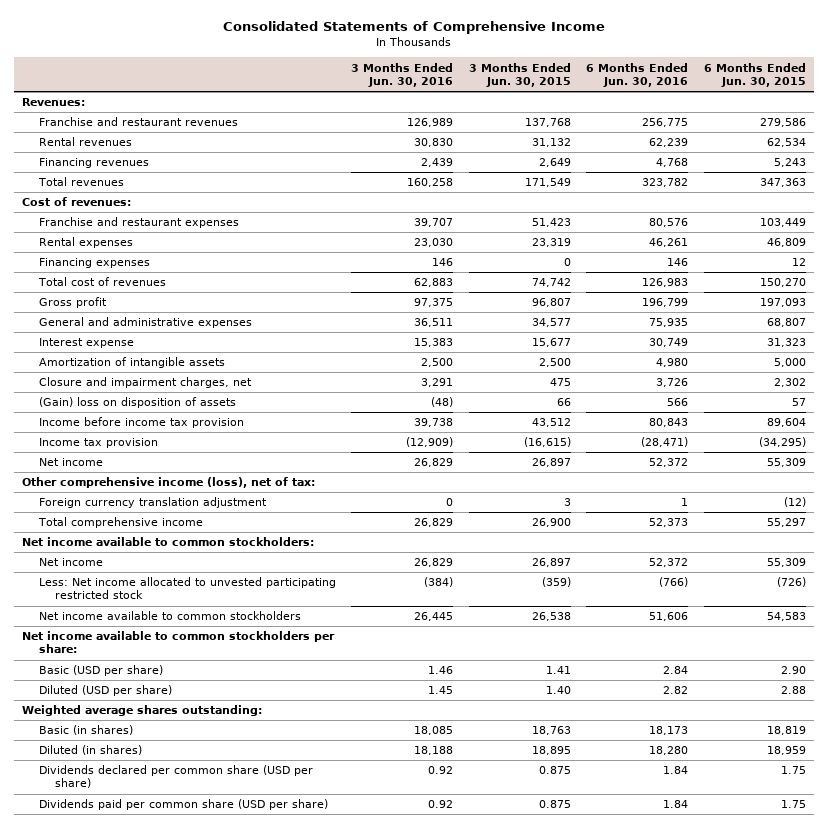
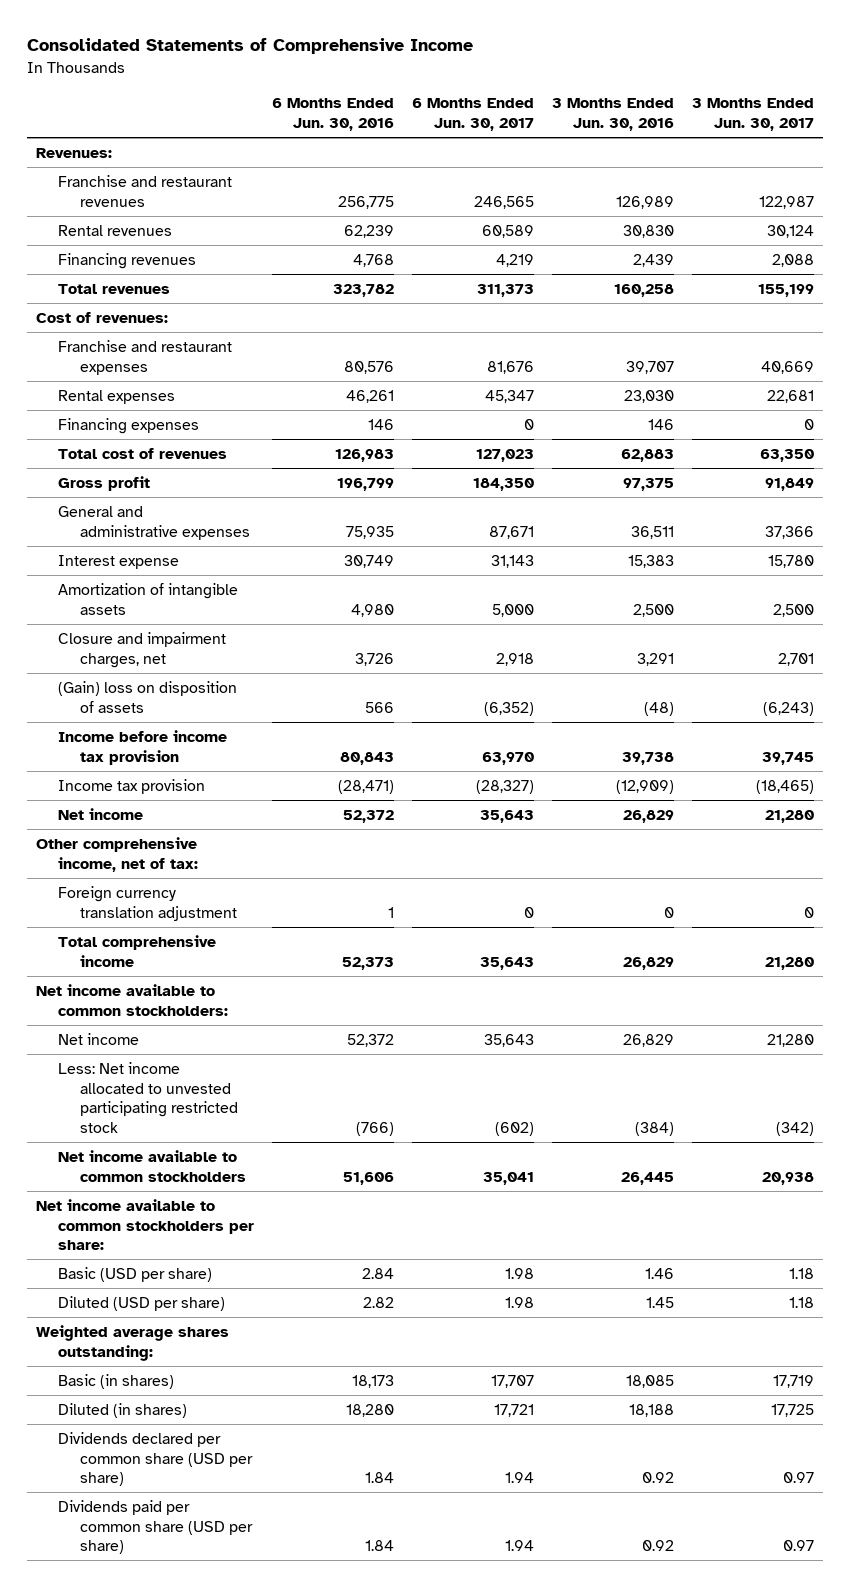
[468,62,571,87] 3 Months Ended Jun. 30, 2015 -> none
[704,62,807,87] 6 Months Ended Jun. 30, 2015 -> none
none -> [412,98,535,131] 6 Months Ended Jun. 30, 2017
none -> [692,98,815,131] 3 Months Ended Jun. 30, 2017
[21,477,315,489] Other comprehensive income (loss), net of tax: -> [36,836,199,872] Other comprehensive income, net of tax:

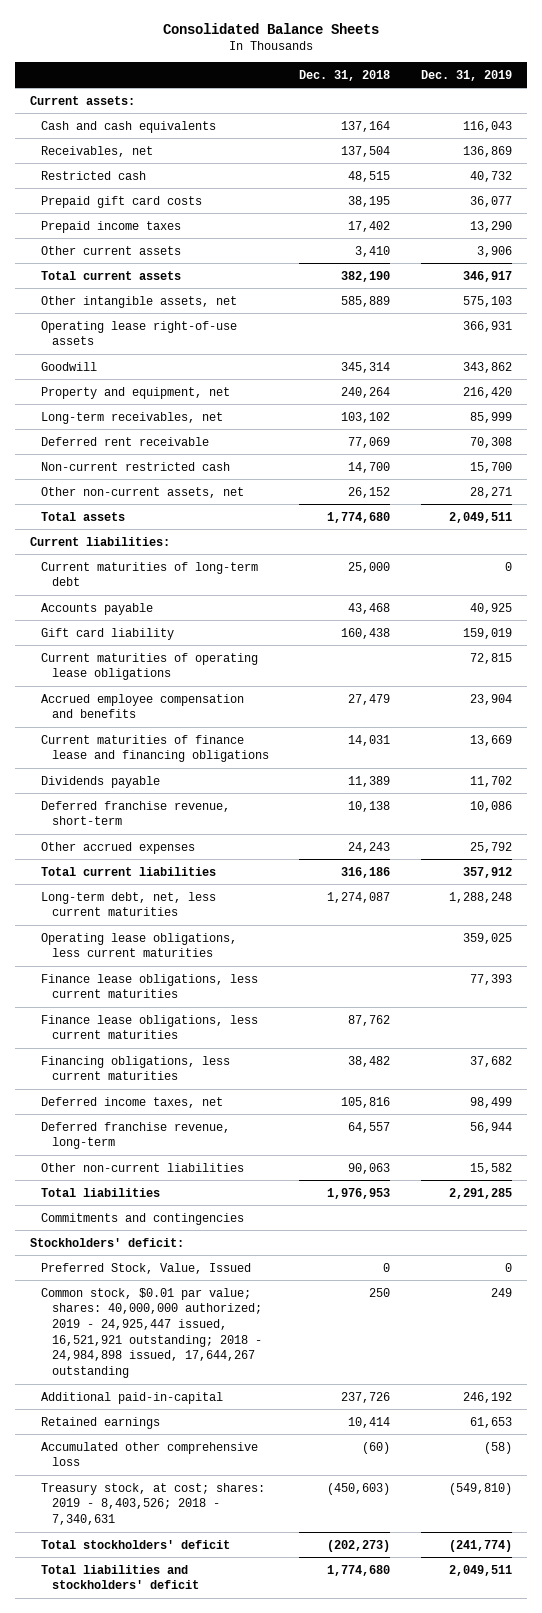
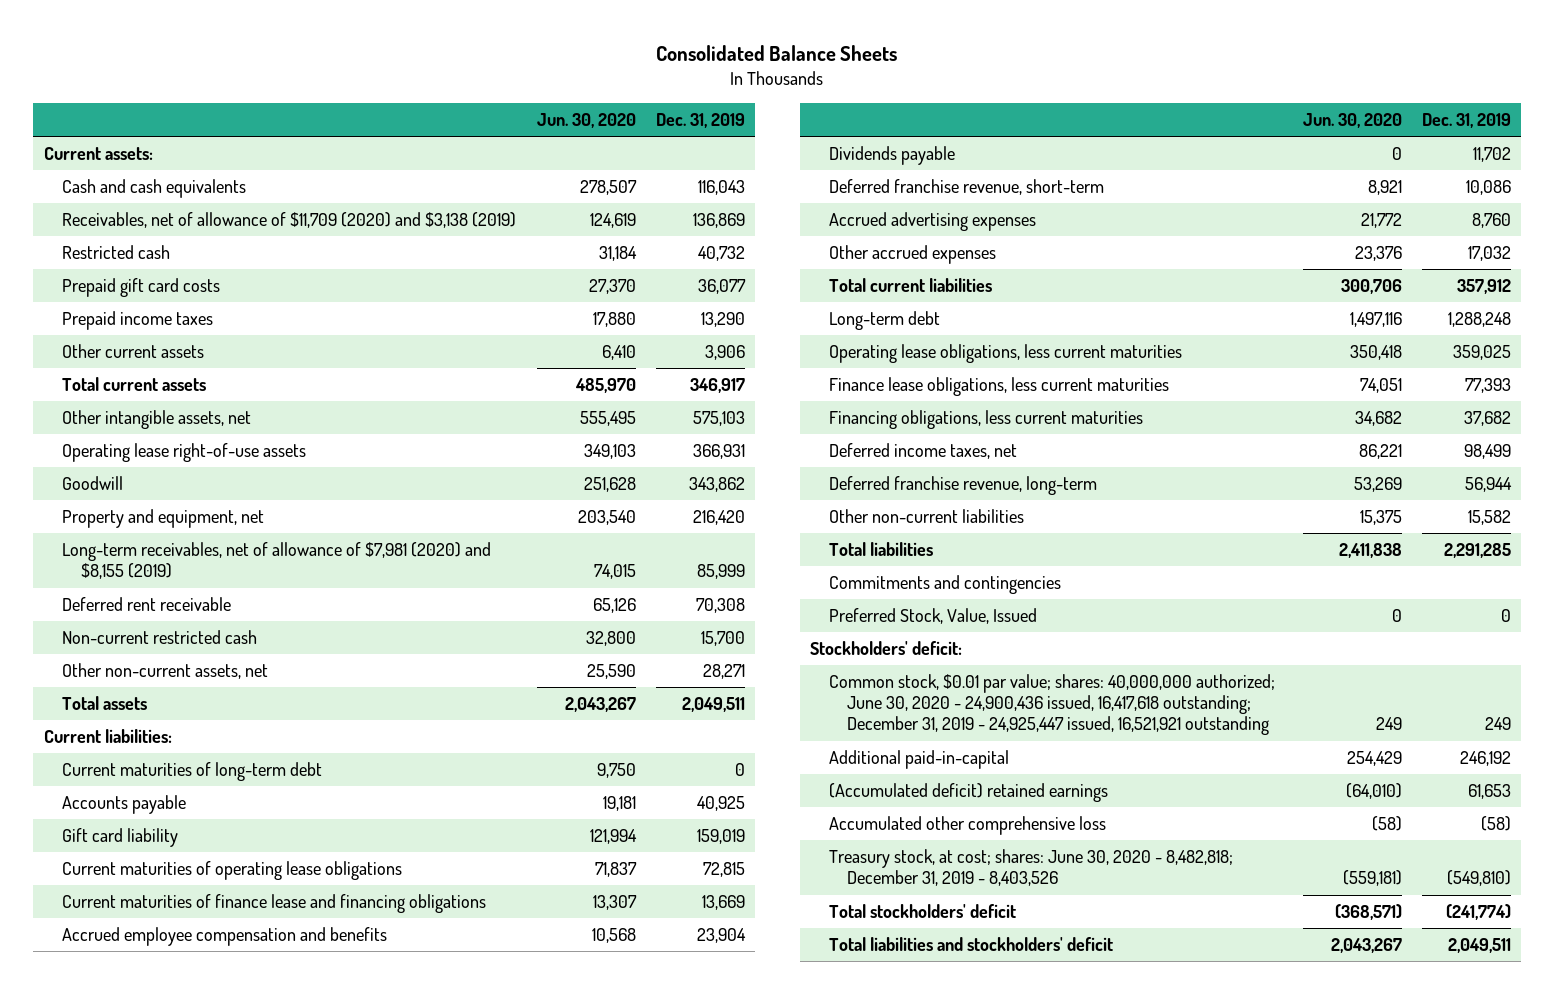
[299,69,391,81] Dec. 31, 2018 -> none
none -> [536,113,636,129] Jun. 30, 2020
[40,145,153,157] Receivables, net -> [62,212,517,229] Receivables, net of allowance of $11,709 (2020) and $3,138 (2019)
[40,411,223,424] Long-term receivables, net -> [62,542,492,580] Long-term receivables, net of allowance of $7,981 (2020) and $8,155 (2019)
[40,693,244,719] Accrued employee compensation and benefits -> [62,927,388,947] Accrued employee compensation and benefits
none -> [828,212,1036,232] Accrued advertising expenses
[469,841,512,853] 25,792 -> [1468,246,1512,262] 17,032
[40,891,216,917] Long-term debt, net, less current maturities -> [828,311,940,331] Long-term debt
[40,1014,258,1040] Finance lease obligations, less current maturities -> none
[29,1237,184,1247] Stockholders' deficit: -> [809,641,962,656] Stockholders' deficit:
[40,1287,263,1378] Common stock, $0.01 par value; shares: 40,000,000 authorized; 2019 - 24,925,447 issued, 16,521,921 outstanding; 2018 - 24,984,898 issued, 17,644,267 outstanding -> [828,674,1275,736] Common stock, $0.01 par value; shares: 40,000,000 authorized; June 30, 2020 - 24,900,436 issued, 16,417,618 outstanding; December 31, 2019 - 24,925,447 issued, 16,521,921 outstanding
[40,1416,160,1429] Retained earnings -> [828,783,1108,803] (Accumulated deficit) retained earnings
[40,1482,265,1525] Treasury stock, at cost; shares: 2019 - 8,403,526; 2018 - 7,340,631 -> [828,849,1233,887] Treasury stock, at cost; shares: June 30, 2020 - 8,482,818; December 31, 2019 - 8,403,526

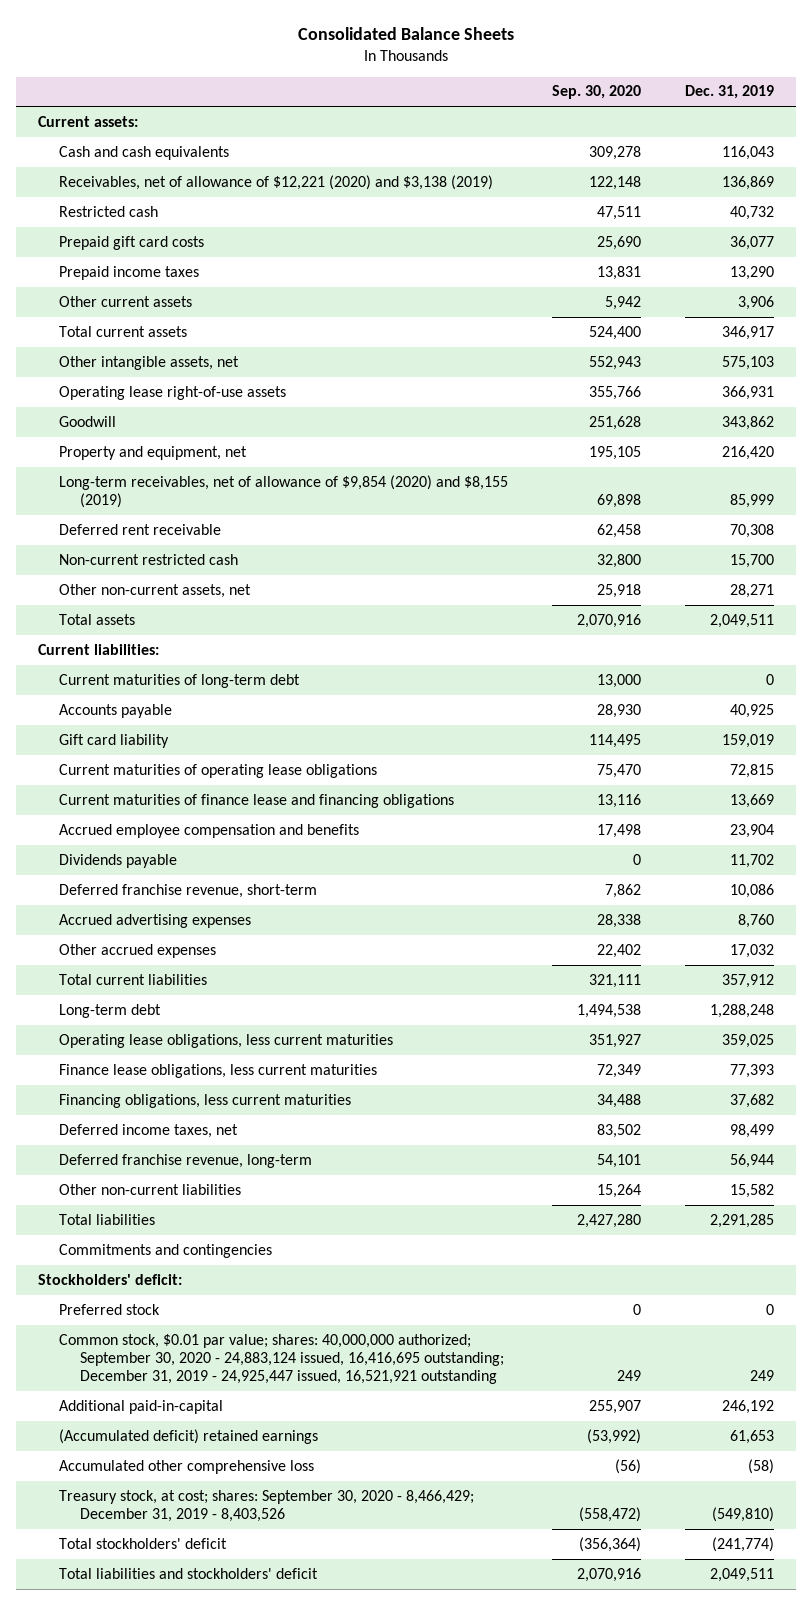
[536,113,636,129] Jun. 30, 2020 -> none
none -> [552,85,642,100] Sep. 30, 2020
[62,212,517,229] Receivables, net of allowance of $11,709 (2020) and $3,138 (2019) -> [59,174,494,190] Receivables, net of allowance of $12,221 (2020) and $3,138 (2019)
[62,542,492,580] Long-term receivables, net of allowance of $7,981 (2020) and $8,155 (2019) -> [59,474,509,509] Long-term receivables, net of allowance of $9,854 (2020) and $8,155 (2019)
[828,608,1037,625] Preferred Stock, Value, Issued -> none
none -> [59,1303,161,1315] Preferred stock
[828,674,1275,736] Common stock, $0.01 par value; shares: 40,000,000 authorized; June 30, 2020 - 24,900,436 issued, 16,417,618 outstanding; December 31, 2019 - 24,925,447 issued, 16,521,921 outstanding -> [59,1333,504,1385] Common stock, $0.01 par value; shares: 40,000,000 authorized; September 30, 2020 - 24,883,124 issued, 16,416,695 outstanding; December 31, 2019 - 24,925,447 issued, 16,521,921 outstanding
[828,849,1233,887] Treasury stock, at cost; shares: June 30, 2020 - 8,482,818; December 31, 2019 - 8,403,526 -> [59,1489,475,1523] Treasury stock, at cost; shares: September 30, 2020 - 8,466,429; December 31, 2019 - 8,403,526

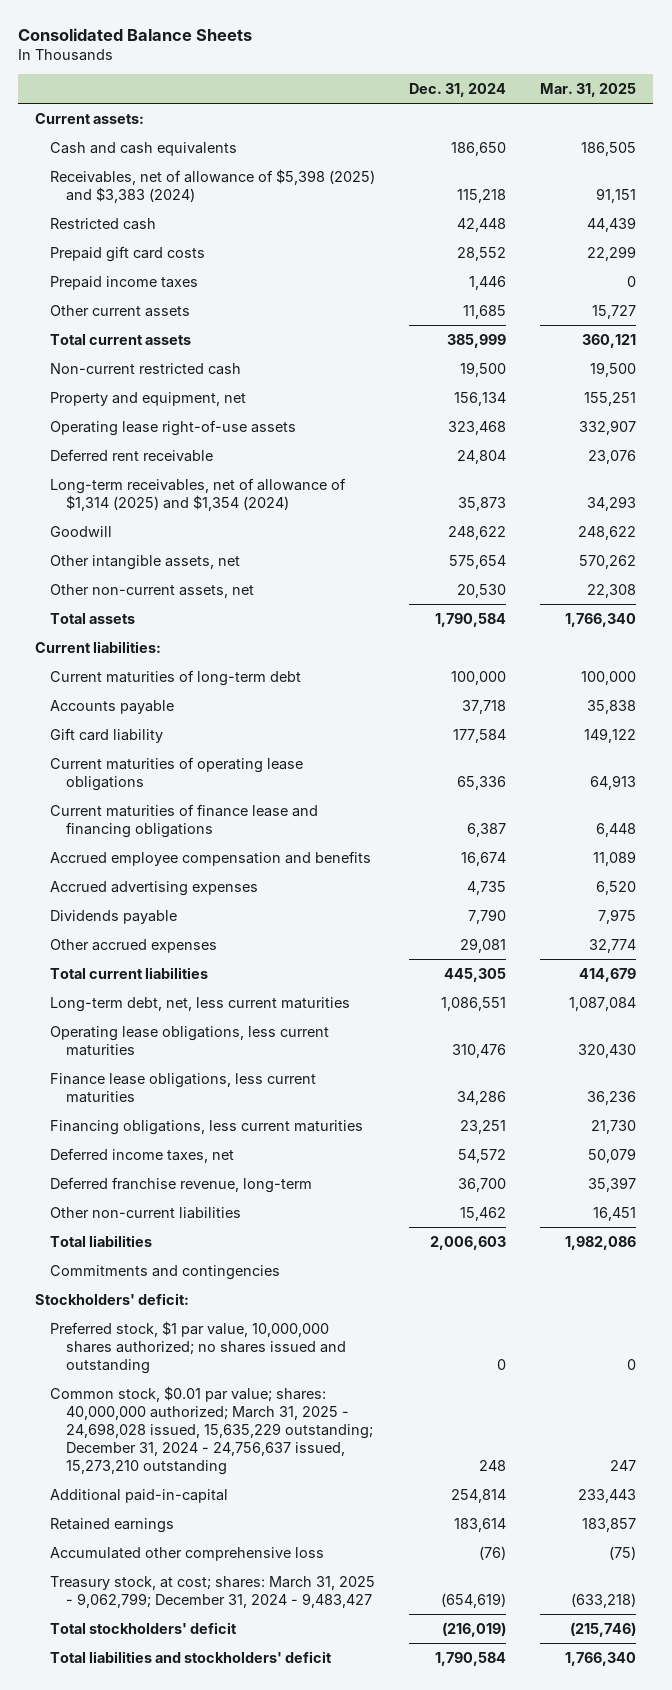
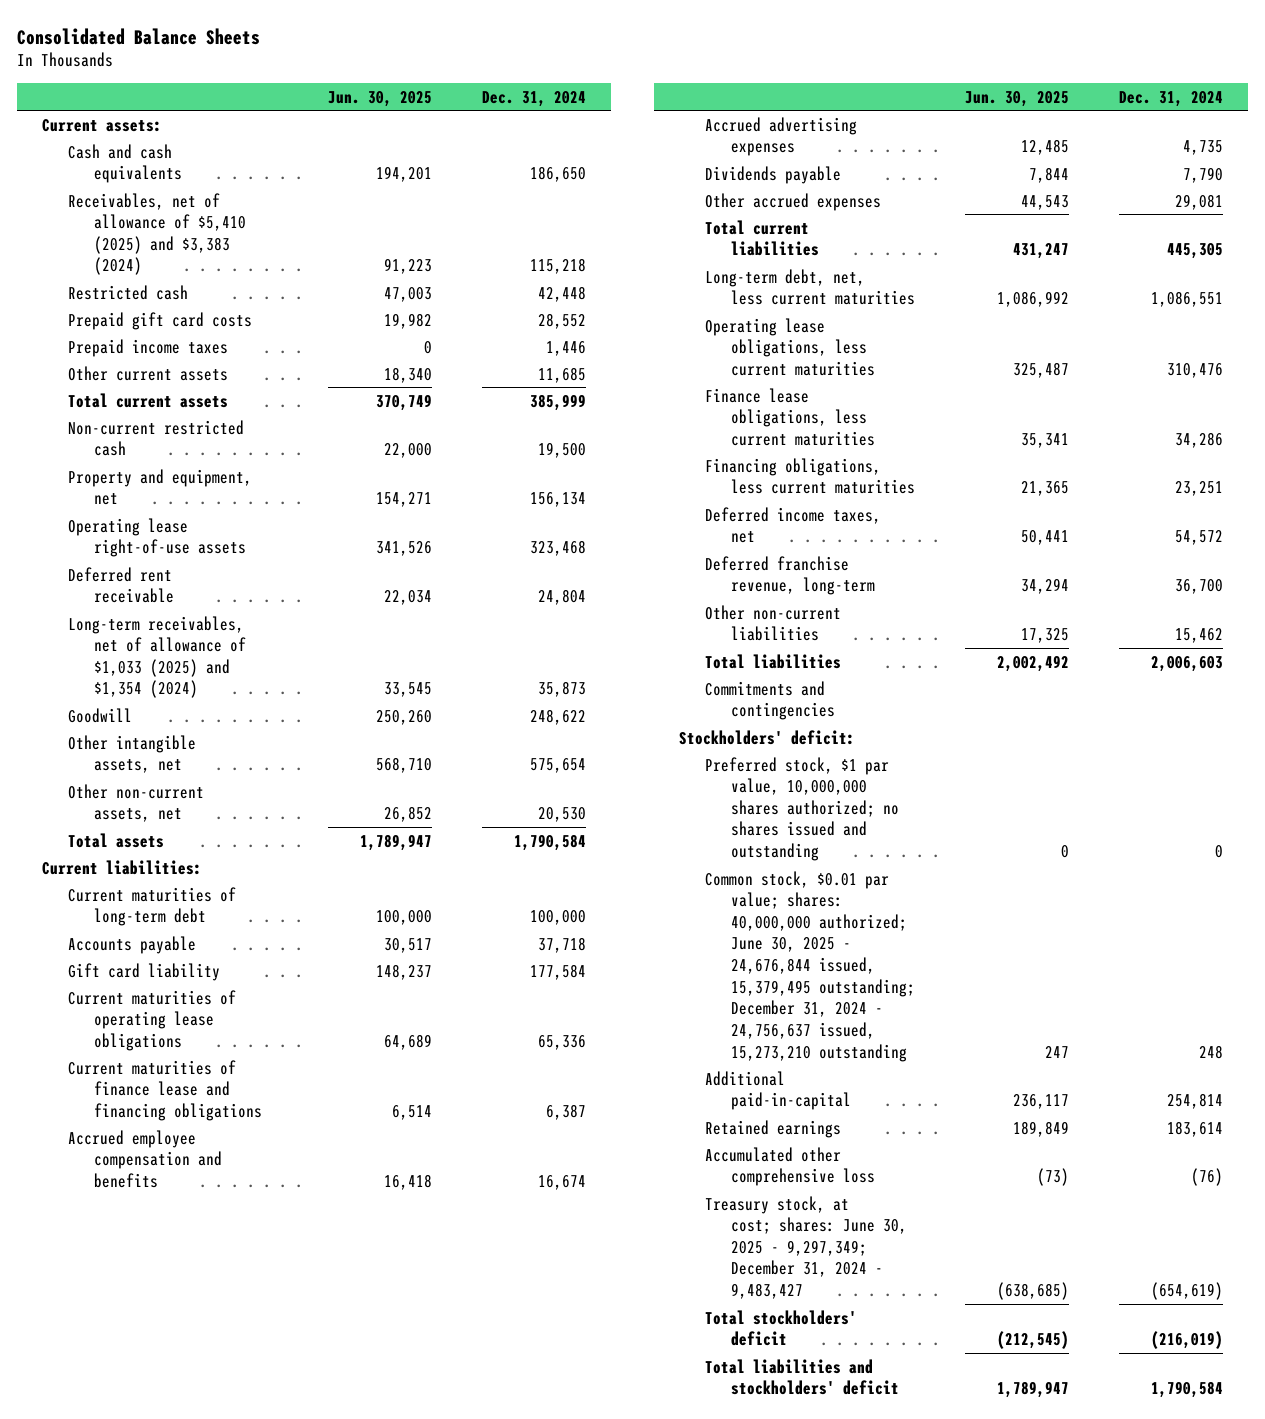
[540,83,637,98] Mar. 31, 2025 -> none
none -> [328,90,433,107] Jun. 30, 2025
[50,168,376,203] Receivables, net of allowance of $5,398 (2025) and $3,383 (2024) -> [68,192,247,276] Receivables, net of allowance of $5,410 (2025) and $3,383 (2024)
[50,477,347,511] Long-term receivables, net of allowance of $1,314 (2025) and $1,354 (2024) -> [68,615,247,699] Long-term receivables, net of allowance of $1,033 (2025) and $1,354 (2024)
[50,1385,373,1475] Common stock, $0.01 par value; shares: 40,000,000 authorized; March 31, 2025 - 24,698,028 issued, 15,635,229 outstanding; December 31, 2024 - 24,756,637 issued, 15,273,210 outstanding -> [704,870,915,1062] Common stock, $0.01 par value; shares: 40,000,000 authorized; June 30, 2025 - 24,676,844 issued, 15,379,495 outstanding; December 31, 2024 - 24,756,637 issued, 15,273,210 outstanding
[50,1575,376,1608] Treasury stock, at cost; shares: March 31, 2025 - 9,062,799; December 31, 2024 - 9,483,427 -> [704,1195,907,1300] Treasury stock, at cost; shares: June 30, 2025 - 9,297,349; December 31, 2024 - 9,483,427

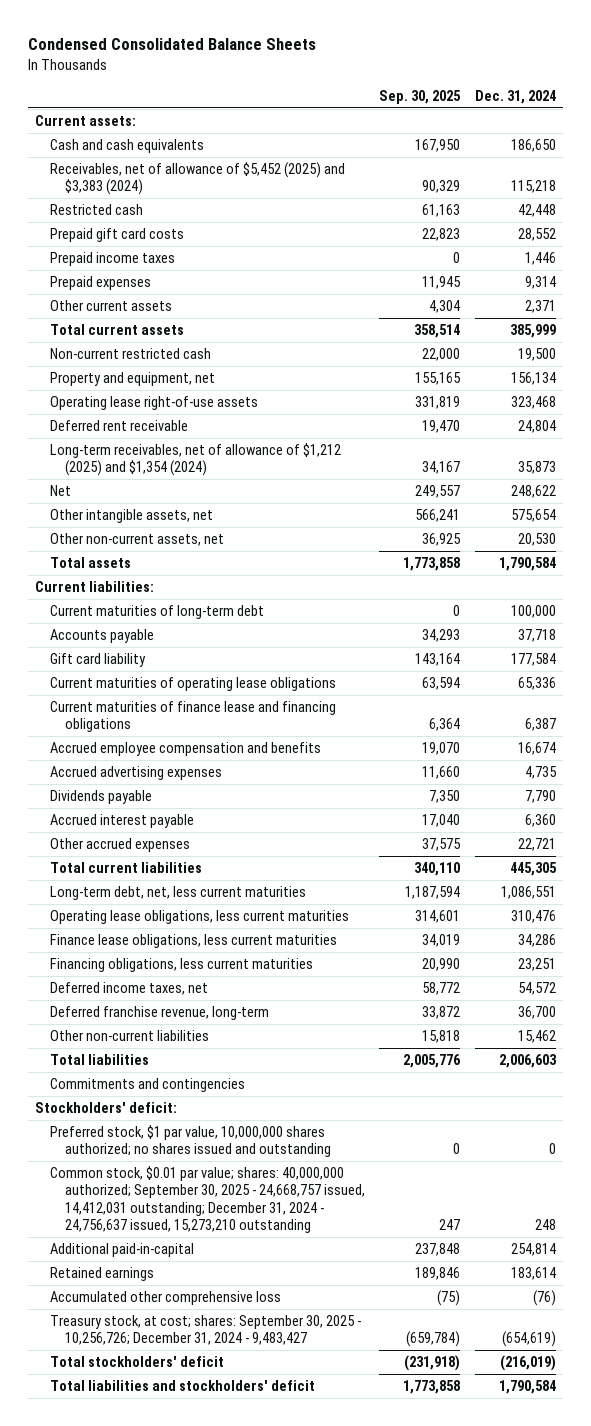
[17,27,261,45] Consolidated Balance Sheets -> [28,38,317,51] Condensed Consolidated Balance Sheets
[328,90,433,107] Jun. 30, 2025 -> none
none -> [379,89,462,104] Sep. 30, 2025
[68,192,247,276] Receivables, net of allowance of $5,410 (2025) and $3,383 (2024) -> [50,161,346,196] Receivables, net of allowance of $5,452 (2025) and $3,383 (2024)
none -> [50,275,152,290] Prepaid expenses
[538,366,587,383] 11,685 -> [524,299,556,313] 2,371
[68,615,247,699] Long-term receivables, net of allowance of $1,033 (2025) and $1,354 (2024) -> [50,442,342,477] Long-term receivables, net of allowance of $1,212 (2025) and $1,354 (2024)
[68,707,133,723] Goodwill -> [50,484,72,496] Net
none -> [50,813,195,828] Accrued interest payable
[1174,193,1223,210] 29,081 -> [517,837,556,851] 22,721
[704,870,915,1062] Common stock, $0.01 par value; shares: 40,000,000 authorized; June 30, 2025 - 24,676,844 issued, 15,379,495 outstanding; December 31, 2024 - 24,756,637 issued, 15,273,210 outstanding -> [50,1165,365,1233] Common stock, $0.01 par value; shares: 40,000,000 authorized; September 30, 2025 - 24,668,757 issued, 14,412,031 outstanding; December 31, 2024 - 24,756,637 issued, 15,273,210 outstanding
[704,1195,907,1300] Treasury stock, at cost; shares: June 30, 2025 - 9,297,349; December 31, 2024 - 9,483,427 -> [50,1314,362,1346] Treasury stock, at cost; shares: September 30, 2025 - 10,256,726; December 31, 2024 - 9,483,427

